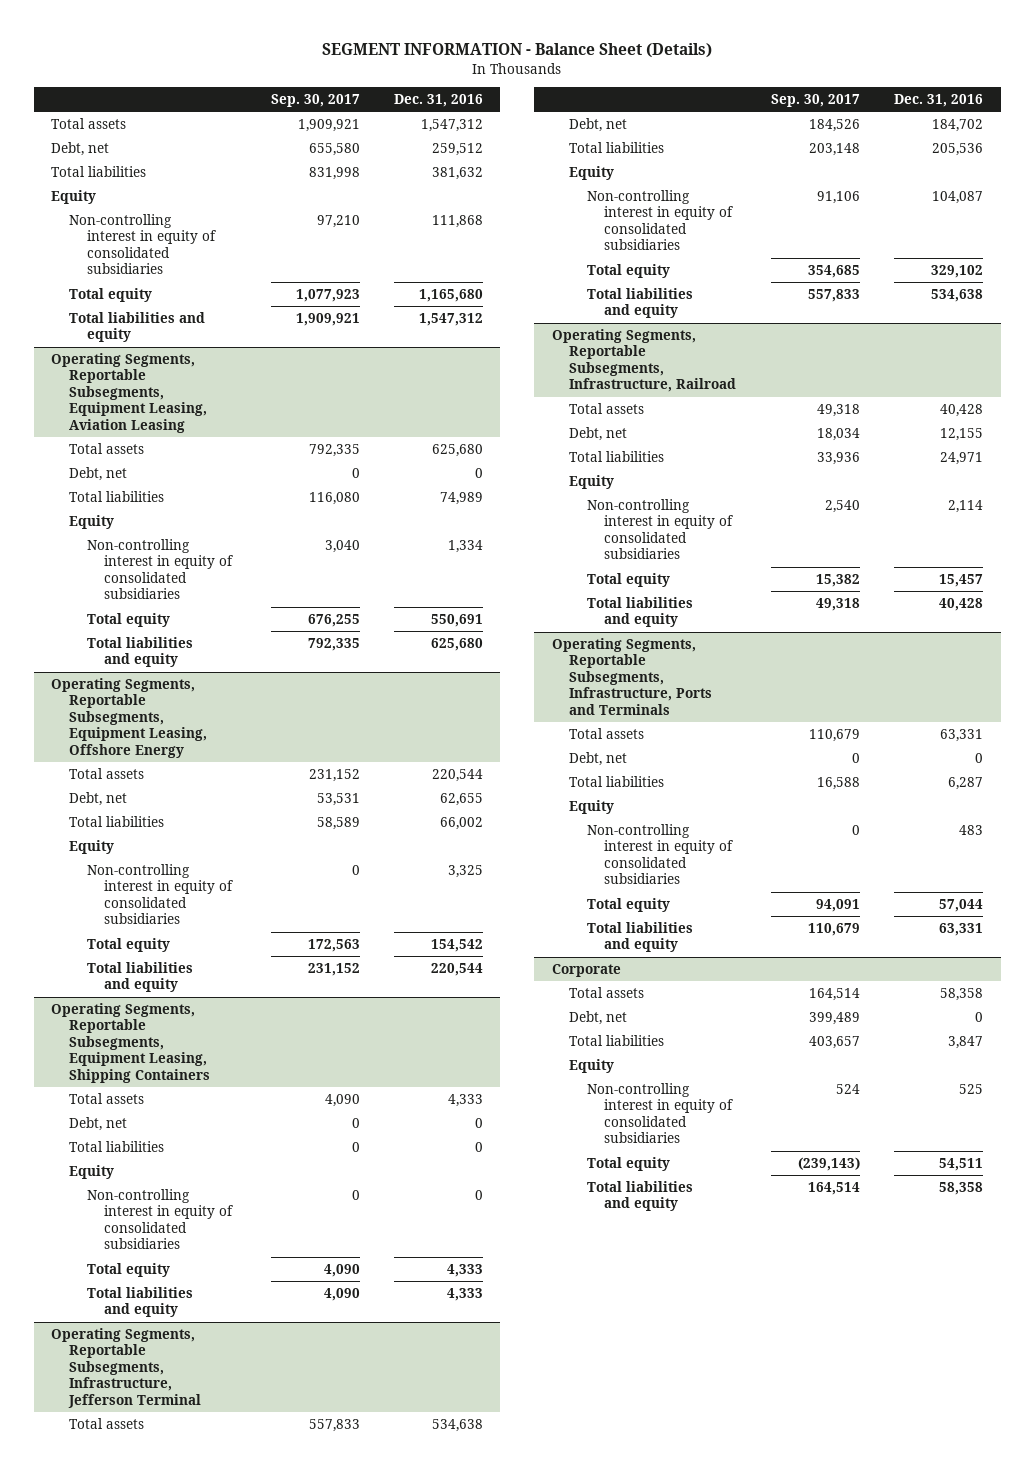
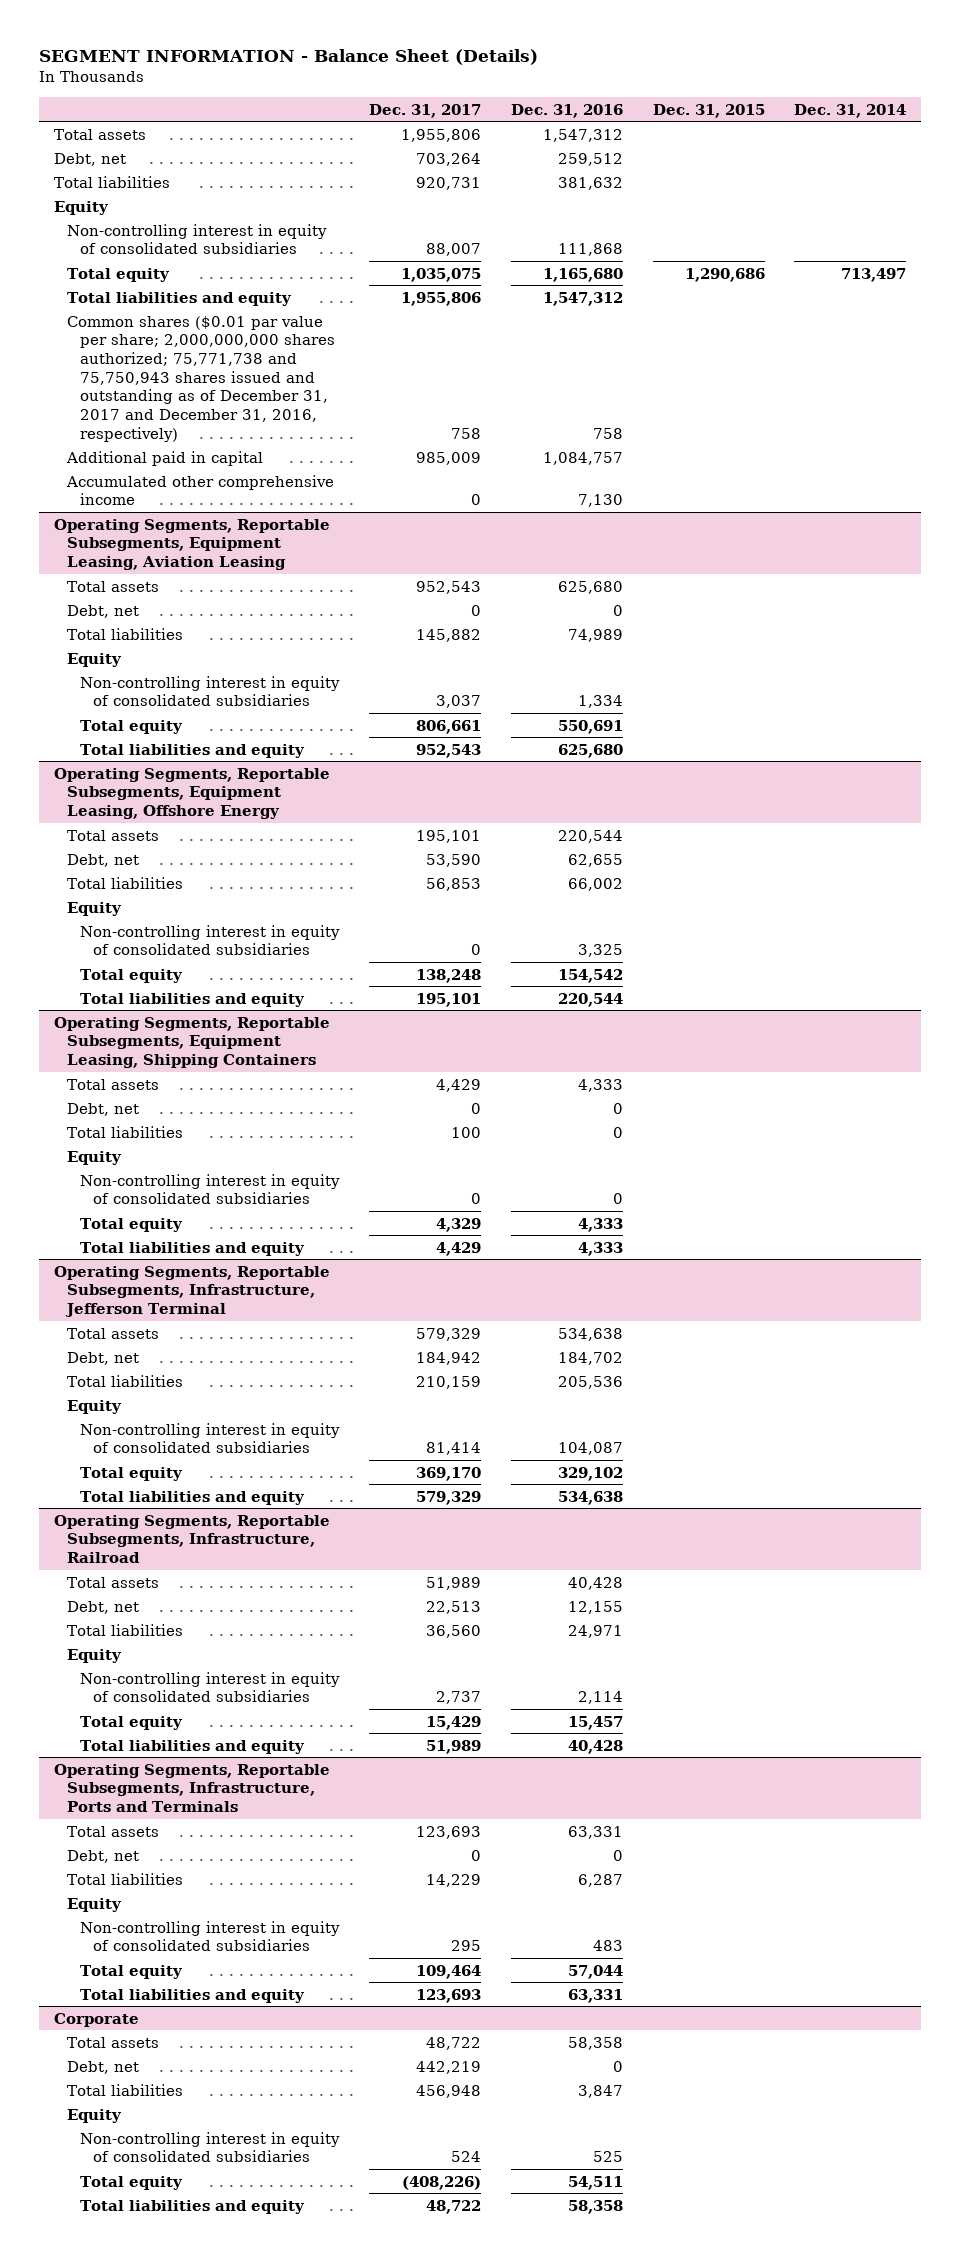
[270,93,360,107] Sep. 30, 2017 -> none
none -> [369,103,482,118] Dec. 31, 2017
none -> [652,103,765,118] Dec. 31, 2015
none -> [794,103,907,118] Dec. 31, 2014
none -> [67,315,336,442] Common shares ($0.01 par value per share; 2,000,000,000 shares authorized; 75,771,738 and 75,750,943 shares issued and outstanding as of December 31, 2017 and December 31, 2016, respectively)
none -> [66,450,264,466] Additional paid in capital
none -> [66,474,335,506] Accumulated other comprehensive income

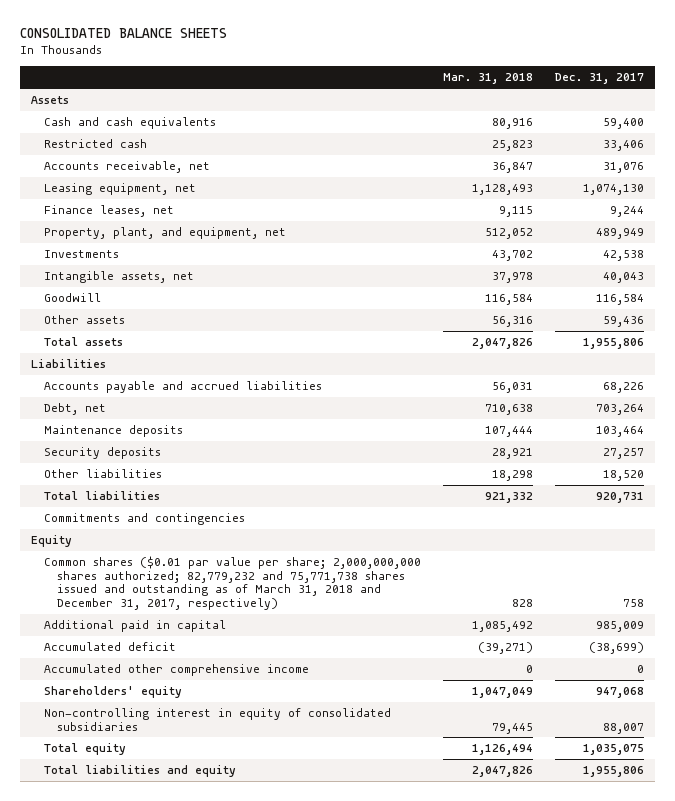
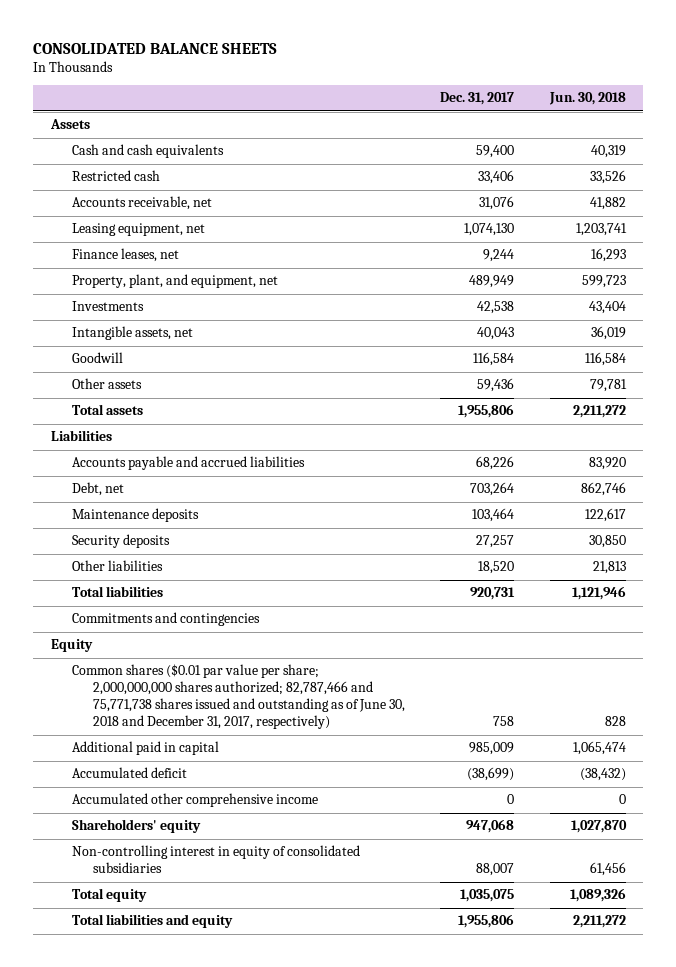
[442,73,533,85] Mar. 31, 2018 -> none
none -> [548,92,626,106] Jun. 30, 2018
[43,555,421,611] Common shares ($0.01 par value per share; 2,000,000,000 shares authorized; 82,779,232 and 75,771,738 shares issued and outstanding as of March 31, 2018 and December 31, 2017, respectively) -> [71,664,406,730] Common shares ($0.01 par value per share; 2,000,000,000 shares authorized; 82,787,466 and 75,771,738 shares issued and outstanding as of June 30, 2018 and December 31, 2017, respectively)

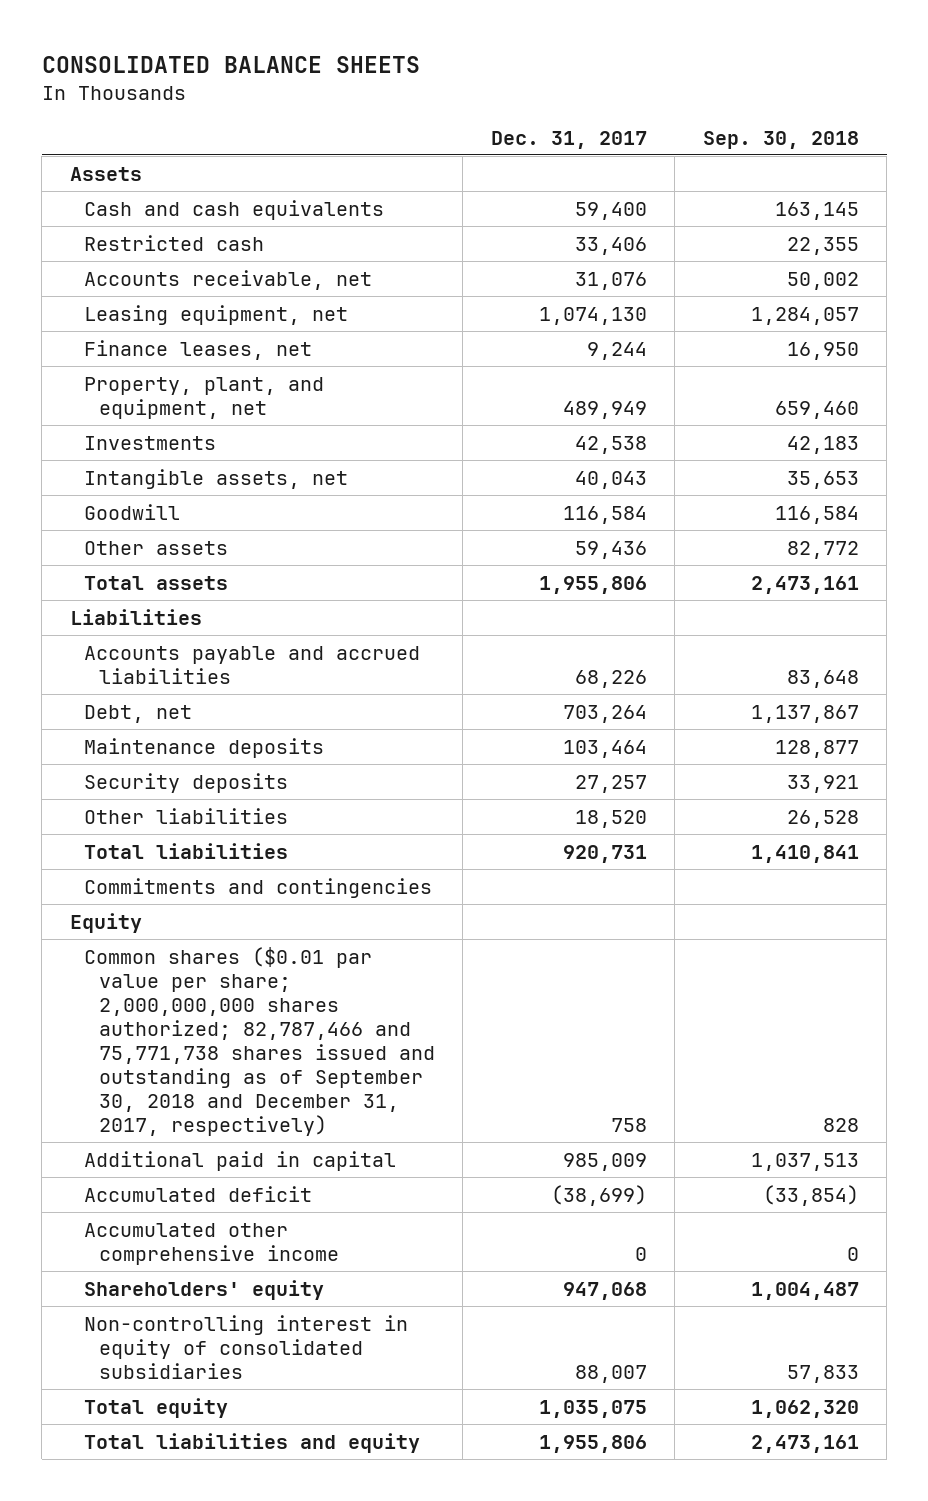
[548,92,626,106] Jun. 30, 2018 -> none
none -> [702,130,859,149] Sep. 30, 2018
[71,664,406,730] Common shares ($0.01 par value per share; 2,000,000,000 shares authorized; 82,787,466 and 75,771,738 shares issued and outstanding as of June 30, 2018 and December 31, 2017, respectively) -> [84,946,436,1137] Common shares ($0.01 par value per share; 2,000,000,000 shares authorized; 82,787,466 and 75,771,738 shares issued and outstanding as of September 30, 2018 and December 31, 2017, respectively)

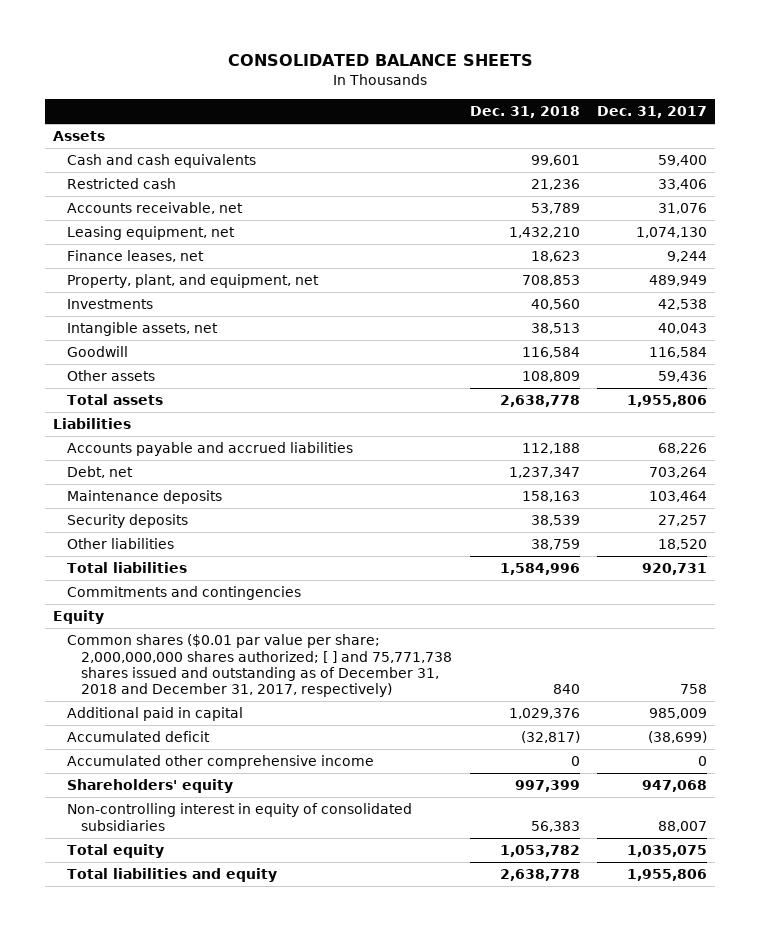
[702,130,859,149] Sep. 30, 2018 -> none
none -> [469,106,580,119] Dec. 31, 2018
[84,946,436,1137] Common shares ($0.01 par value per share; 2,000,000,000 shares authorized; 82,787,466 and 75,771,738 shares issued and outstanding as of September 30, 2018 and December 31, 2017, respectively) -> [67,634,453,698] Common shares ($0.01 par value per share; 2,000,000,000 shares authorized; [ ] and 75,771,738 shares issued and outstanding as of December 31, 2018 and December 31, 2017, respectively)

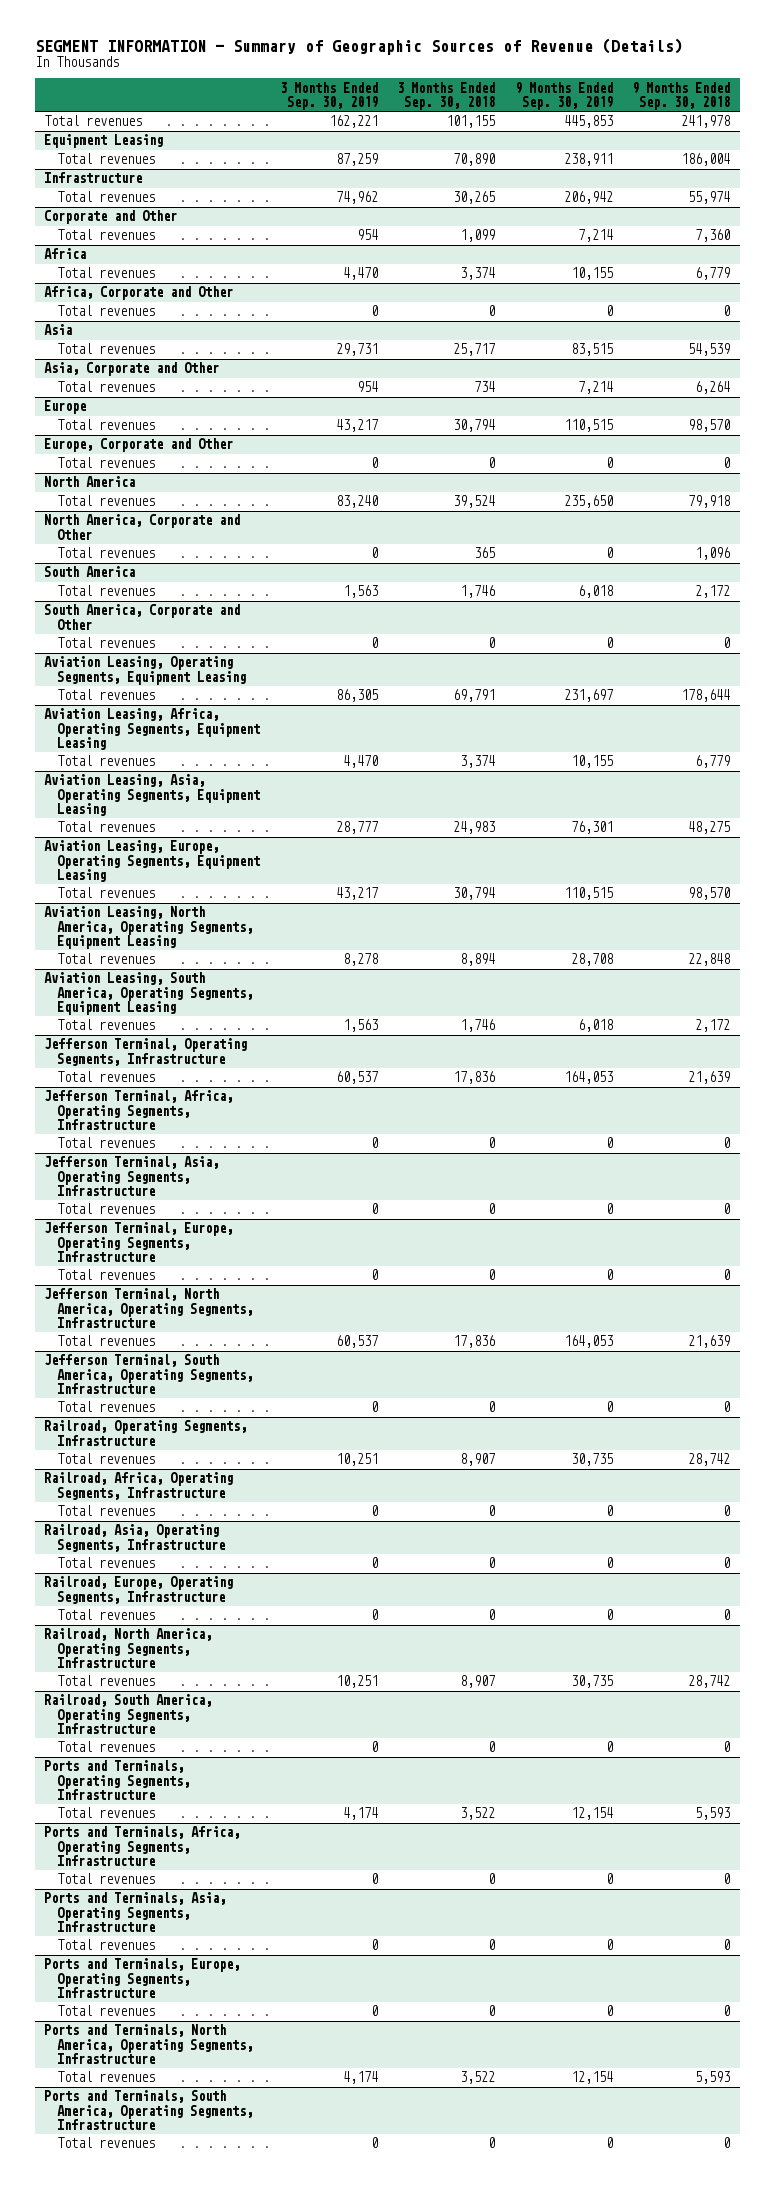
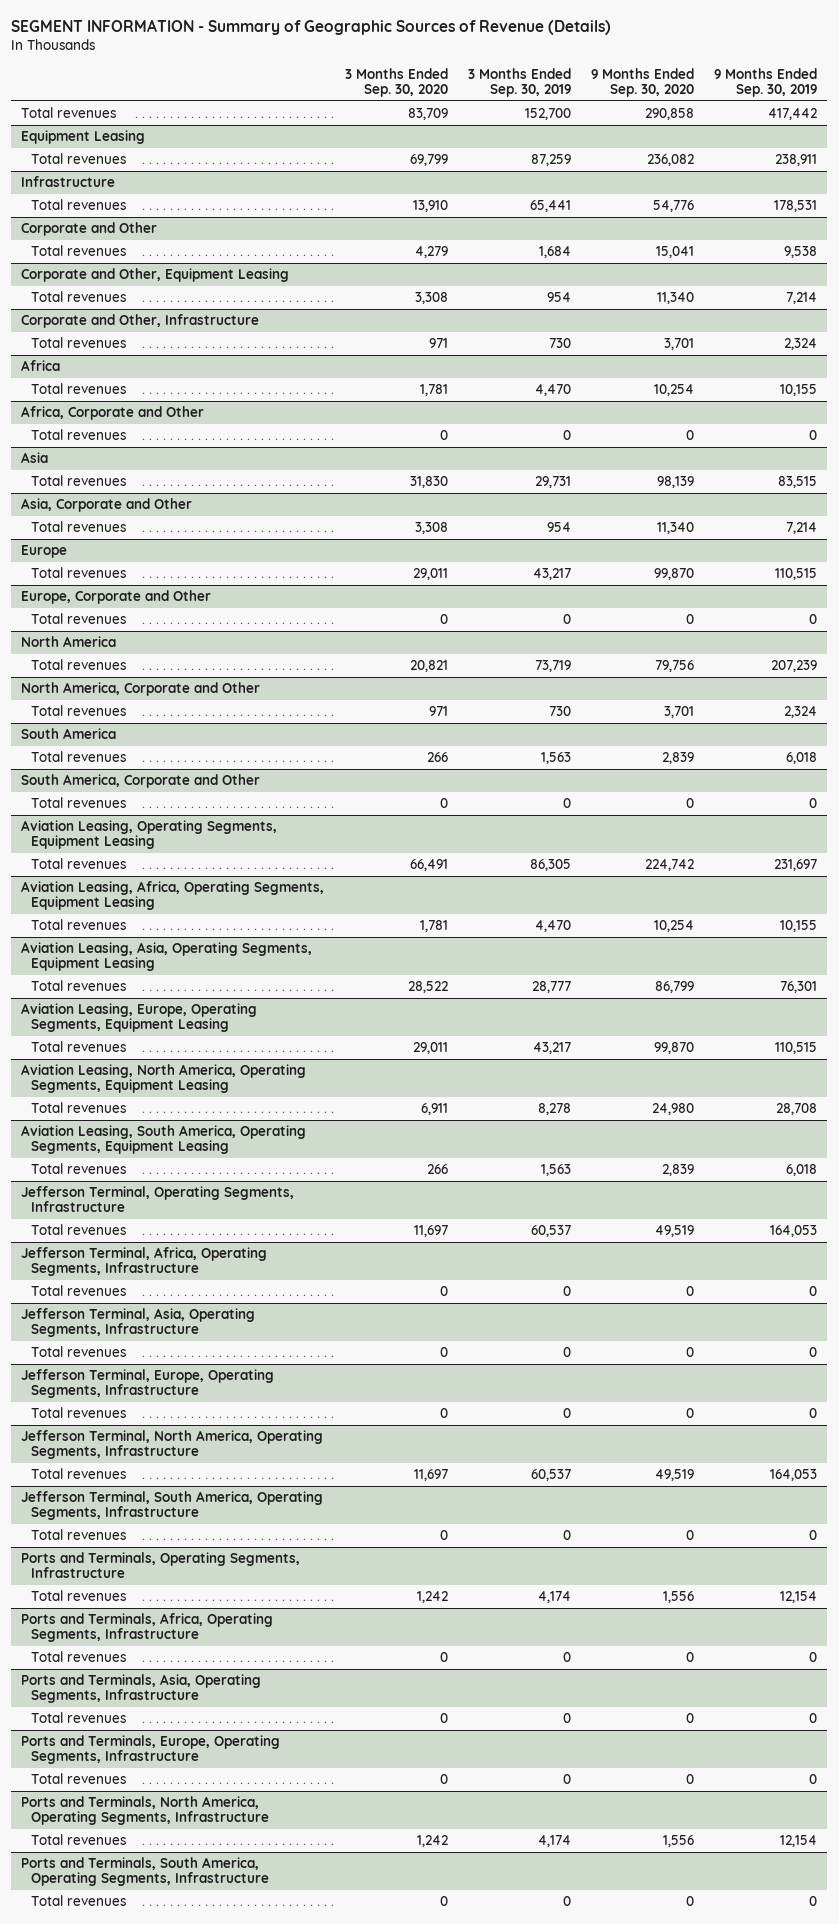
[397,81,496,110] 3 Months Ended Sep. 30, 2018 -> none
[632,81,731,110] 9 Months Ended Sep. 30, 2018 -> none
none -> [344,67,448,98] 3 Months Ended Sep. 30, 2020
none -> [591,67,695,98] 9 Months Ended Sep. 30, 2020
[328,115,378,129] 162,221 -> [524,107,571,120] 152,700
[563,115,613,129] 445,853 -> [768,107,818,120] 417,442
[335,191,378,205] 74,962 -> [529,199,571,212] 65,441
[563,191,613,205] 206,942 -> [774,199,818,212] 178,531
none -> [30,244,126,256] Total revenues
none -> [21,267,290,282] Corporate and Other, Equipment Leasing
none -> [21,313,260,328] Corporate and Other, Infrastructure
none -> [30,336,126,348] Total revenues
[335,495,378,509] 83,240 -> [534,659,571,672] 73,719
[563,495,613,509] 235,650 -> [771,659,818,672] 207,239
[370,547,378,559] 0 -> [548,705,571,716] 730
[605,547,613,559] 0 -> [784,705,818,718] 2,324
[44,1420,248,1446] Railroad, Operating Segments, Infrastructure -> none
[56,1453,155,1465] Total revenues -> none
[44,1472,234,1500] Railroad, Africa, Operating Segments, Infrastructure -> none
[56,1505,155,1517] Total revenues -> none
[44,1524,225,1552] Railroad, Asia, Operating Segments, Infrastructure -> none
[56,1557,155,1569] Total revenues -> none
[44,1576,234,1604] Railroad, Europe, Operating Segments, Infrastructure -> none
[56,1609,155,1621] Total revenues -> none
[44,1628,213,1668] Railroad, North America, Operating Segments, Infrastructure -> none
[56,1675,155,1687] Total revenues -> none
[44,1694,213,1734] Railroad, South America, Operating Segments, Infrastructure -> none
[56,1741,155,1753] Total revenues -> none

